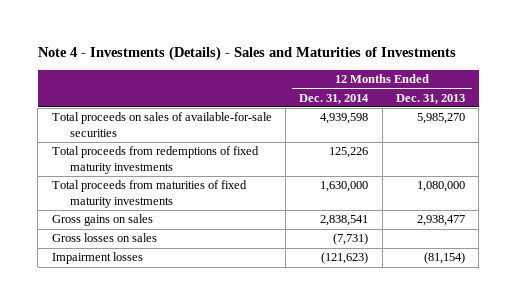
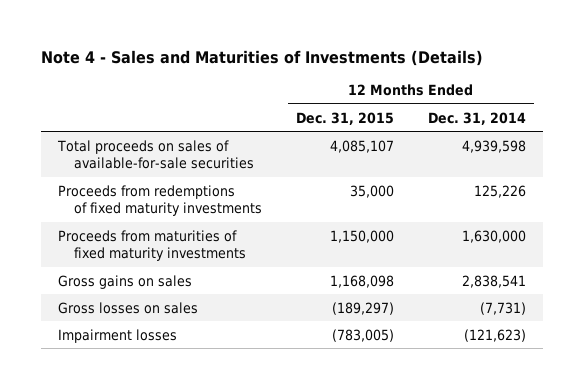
[37,46,456,62] Note 4 - Investments (Details) - Sales and Maturities of Investments -> [40,49,483,66] Note 4 - Sales and Maturities of Investments (Details)
[395,93,465,104] Dec. 31, 2013 -> none
none -> [296,111,395,125] Dec. 31, 2015
[51,146,259,174] Total proceeds from redemptions of fixed maturity investments -> [57,184,263,217] Proceeds from redemptions of fixed maturity investments
[51,180,247,208] Total proceeds from maturities of fixed maturity investments -> [57,229,247,262] Proceeds from maturities of fixed maturity investments

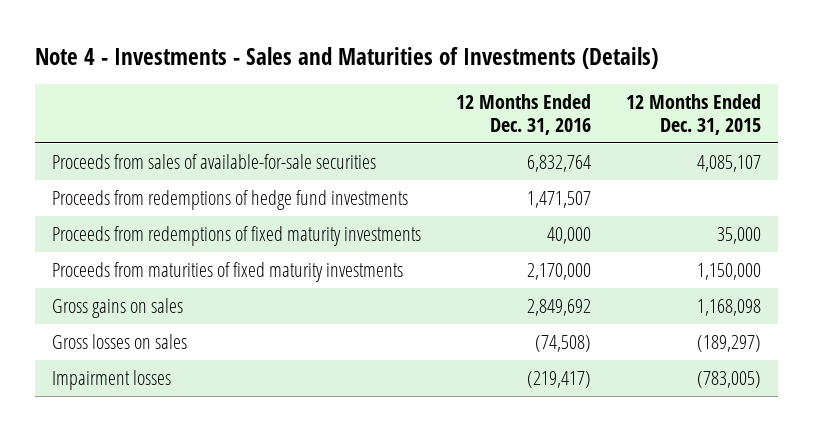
[40,49,483,66] Note 4 - Sales and Maturities of Investments (Details) -> [34,46,658,69] Note 4 - Investments - Sales and Maturities of Investments (Details)
[427,111,526,125] Dec. 31, 2014 -> none
none -> [455,94,591,135] 12 Months Ended Dec. 31, 2016
[56,139,255,170] Total proceeds on sales of available-for-sale securities -> [52,153,377,169] Proceeds from sales of available-for-sale securities
none -> [52,189,409,210] Proceeds from redemptions of hedge fund investments

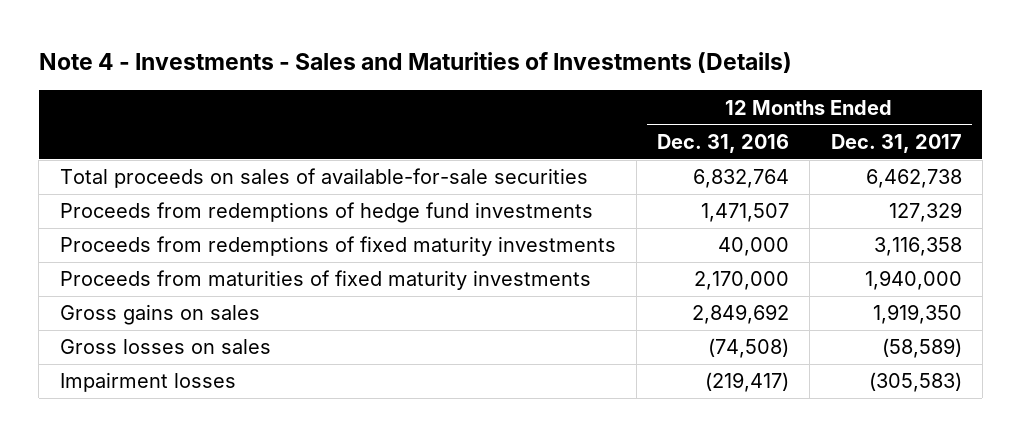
[625,94,761,135] 12 Months Ended Dec. 31, 2015 -> none
none -> [830,133,962,153] Dec. 31, 2017
[52,153,377,169] Proceeds from sales of available-for-sale securities -> [59,168,588,189] Total proceeds on sales of available-for-sale securities

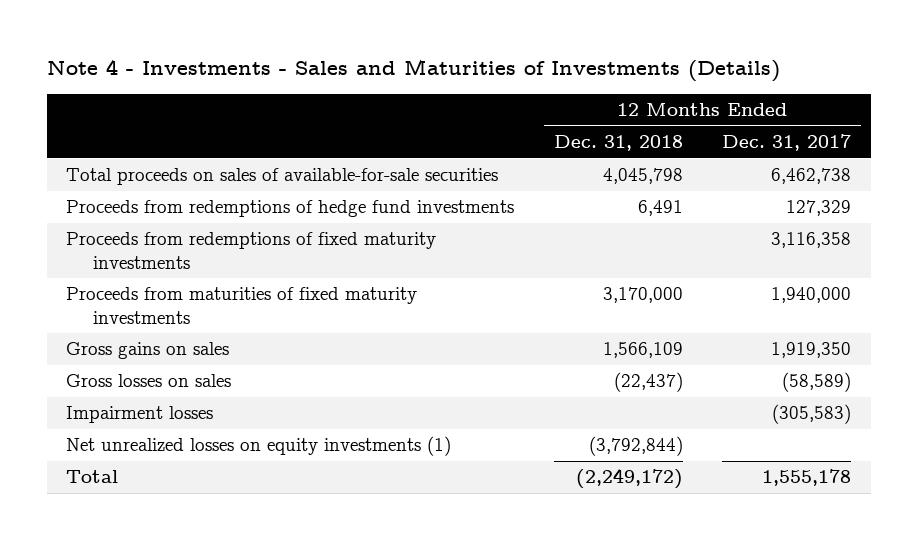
[657,133,790,153] Dec. 31, 2016 -> none
none -> [553,134,683,151] Dec. 31, 2018
none -> [66,436,452,457] Net unrealized losses on equity investments (1)
none -> [66,470,119,484] Total

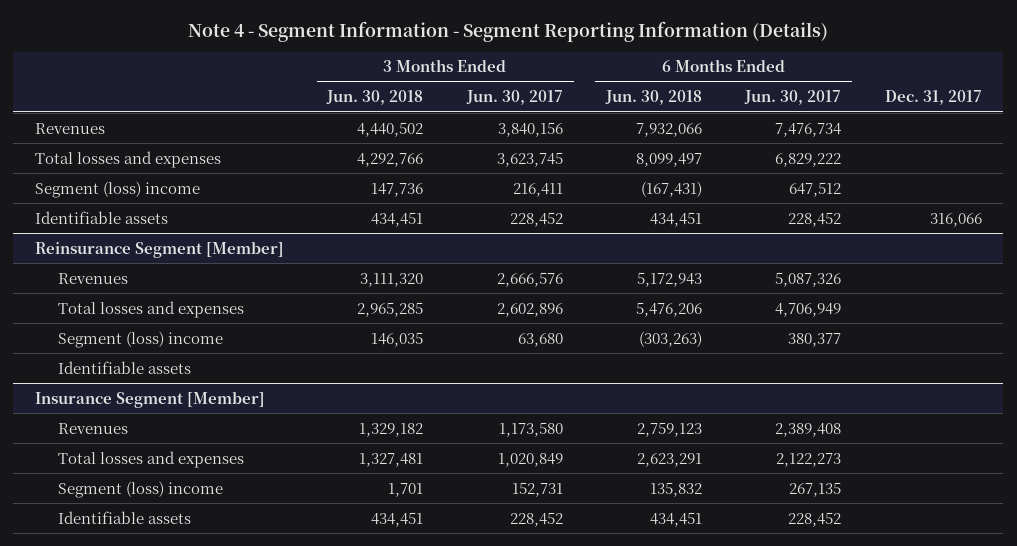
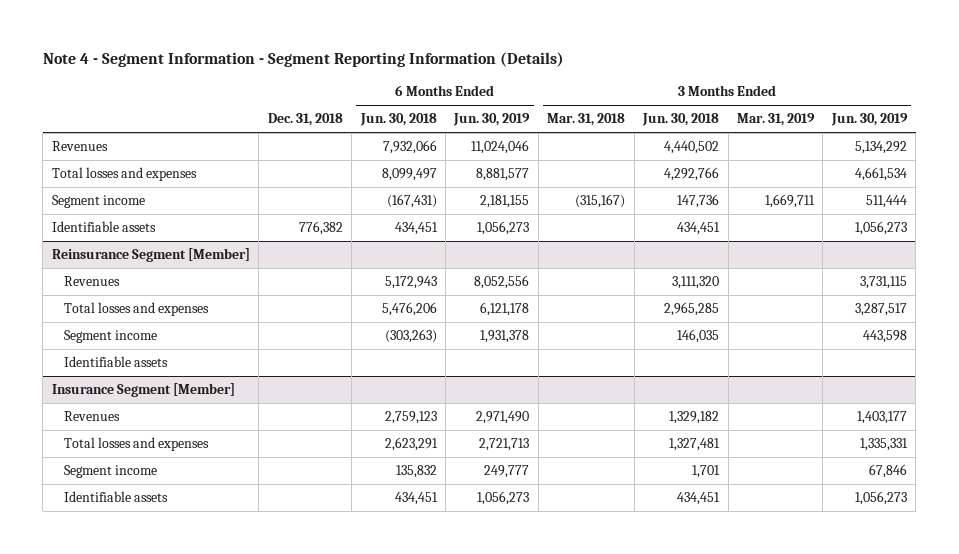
[465,90,563,106] Jun. 30, 2017 -> none
[744,90,842,106] Jun. 30, 2017 -> none
[884,90,982,106] Dec. 31, 2017 -> none
none -> [267,113,343,127] Dec. 31, 2018
none -> [453,113,531,127] Jun. 30, 2019
none -> [547,113,626,127] Mar. 31, 2018
none -> [736,113,815,127] Mar. 31, 2019
none -> [830,113,908,127] Jun. 30, 2019
[35,180,201,198] Segment (loss) income -> [51,195,145,209] Segment income
[58,330,224,348] Segment (loss) income -> [63,330,157,344] Segment income
[58,480,224,498] Segment (loss) income -> [63,465,157,479] Segment income

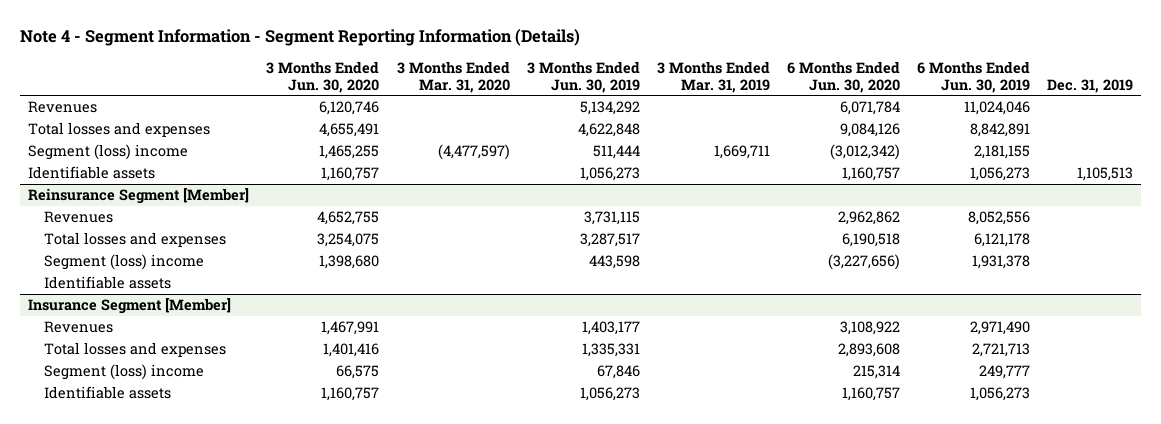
[267,113,343,127] Dec. 31, 2018 -> none
[359,113,437,127] Jun. 30, 2018 -> none
[547,113,626,127] Mar. 31, 2018 -> none
[642,113,720,127] Jun. 30, 2018 -> none
none -> [266,60,380,93] 3 Months Ended Jun. 30, 2020
none -> [396,60,510,93] 3 Months Ended Mar. 31, 2020
none -> [786,60,900,93] 6 Months Ended Jun. 30, 2020
none -> [1046,78,1133,93] Dec. 31, 2019
[476,168,530,182] 8,881,577 -> [969,123,1030,138] 8,842,891
[854,167,907,182] 4,661,534 -> [577,123,640,138] 4,622,848
[51,195,145,209] Segment income -> [28,144,189,161] Segment (loss) income
[63,330,157,344] Segment income -> [44,254,205,271] Segment (loss) income
[63,465,157,479] Segment income -> [44,364,205,381] Segment (loss) income

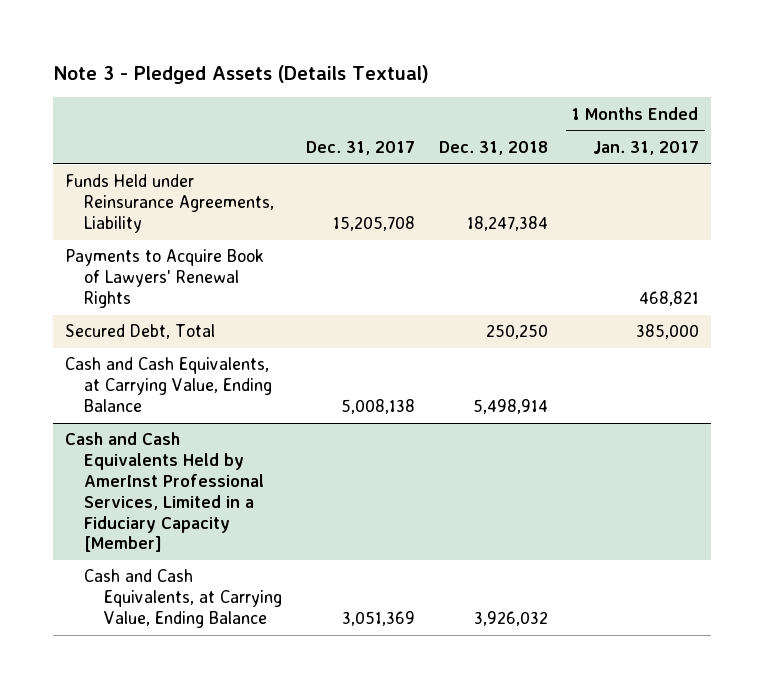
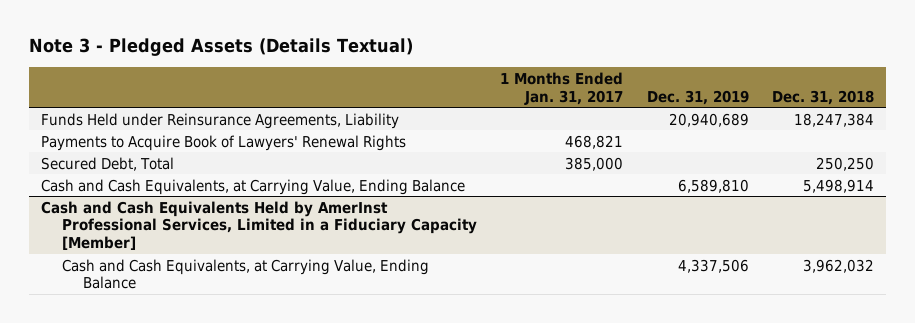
[305,140,415,155] Dec. 31, 2017 -> none
none -> [646,89,749,105] Dec. 31, 2019
[473,611,548,627] 3,926,032 -> [802,258,874,273] 3,962,032

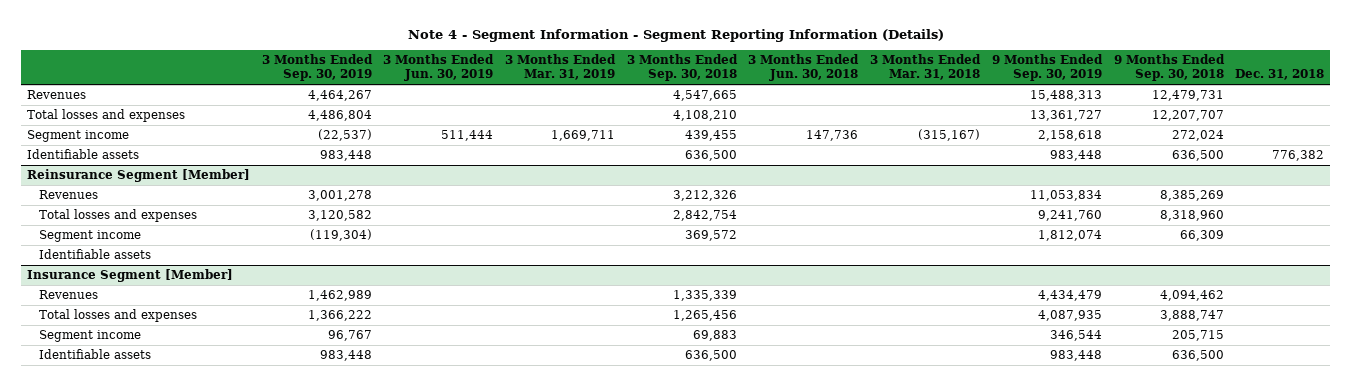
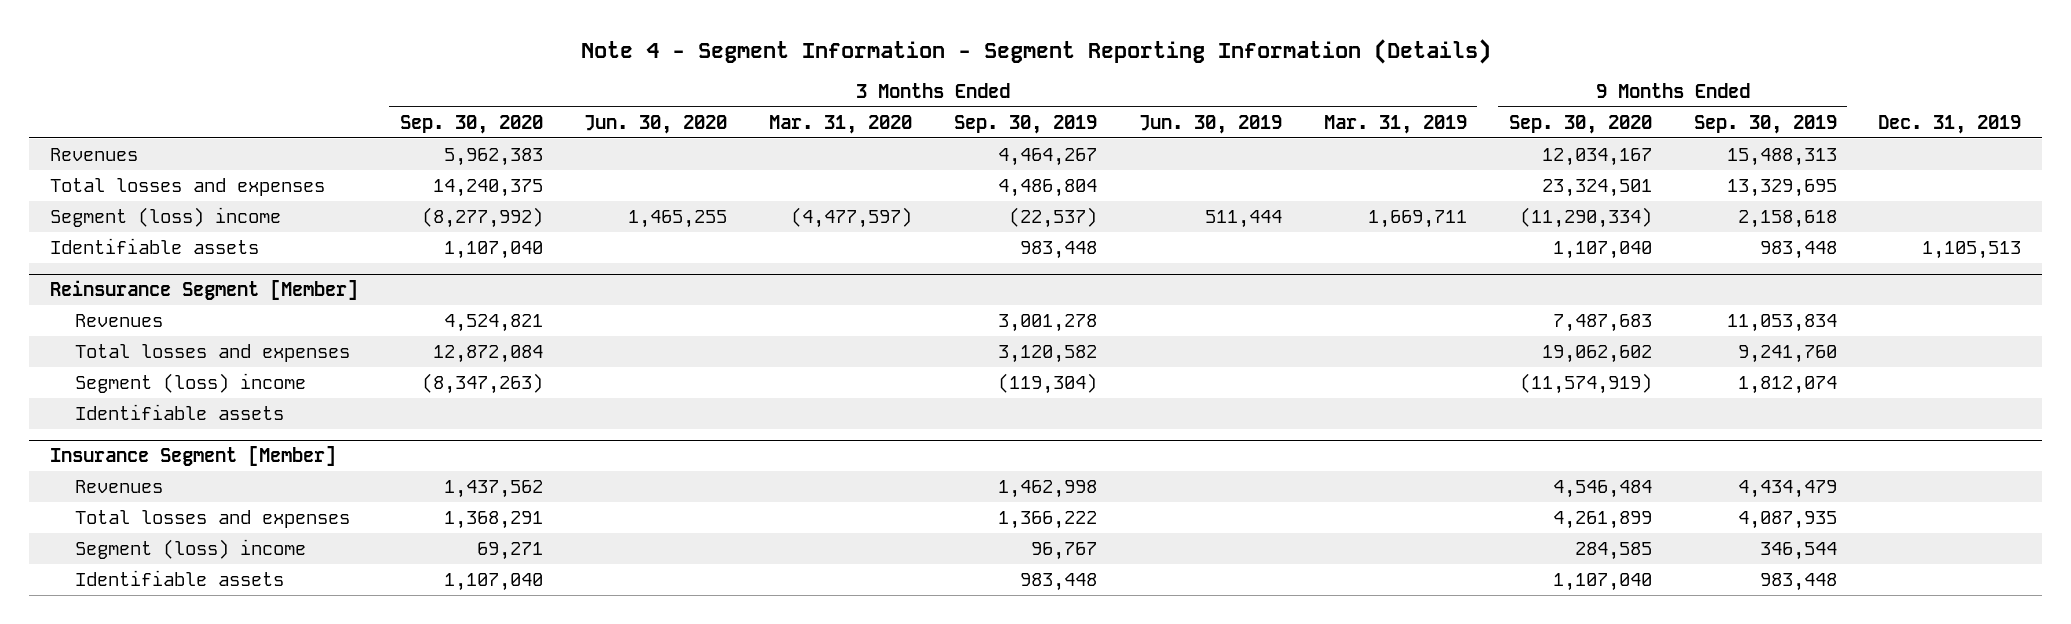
[626,54,738,82] 3 Months Ended Sep. 30, 2018 -> none
[748,54,860,82] 3 Months Ended Jun. 30, 2018 -> none
[870,54,982,81] 3 Months Ended Mar. 31, 2018 -> none
[1113,54,1225,82] 9 Months Ended Sep. 30, 2018 -> none
[1235,69,1325,81] Dec. 31, 2018 -> none
none -> [399,114,543,134] Sep. 30, 2020
none -> [584,114,728,134] Jun. 30, 2020
none -> [769,114,913,134] Mar. 31, 2020
none -> [1508,114,1652,134] Sep. 30, 2020
none -> [1878,114,2022,134] Dec. 31, 2019
[1029,110,1102,122] 13,361,727 -> [1726,178,1837,197] 13,329,695
[26,130,129,143] Segment income -> [49,206,281,227] Segment (loss) income
[39,230,142,243] Segment income -> [74,372,306,393] Segment (loss) income
[307,290,372,302] 1,462,989 -> [998,479,1098,498] 1,462,998
[39,330,142,343] Segment income -> [74,538,306,559] Segment (loss) income

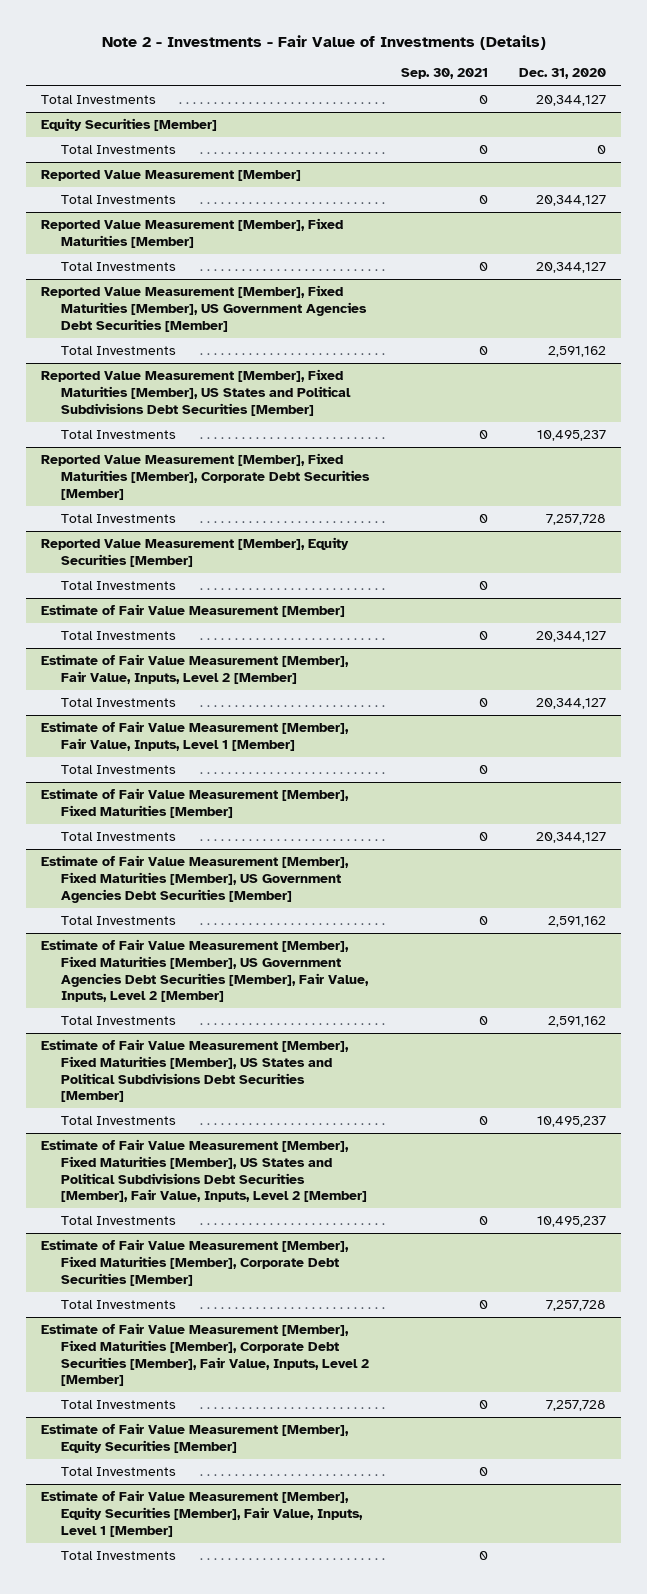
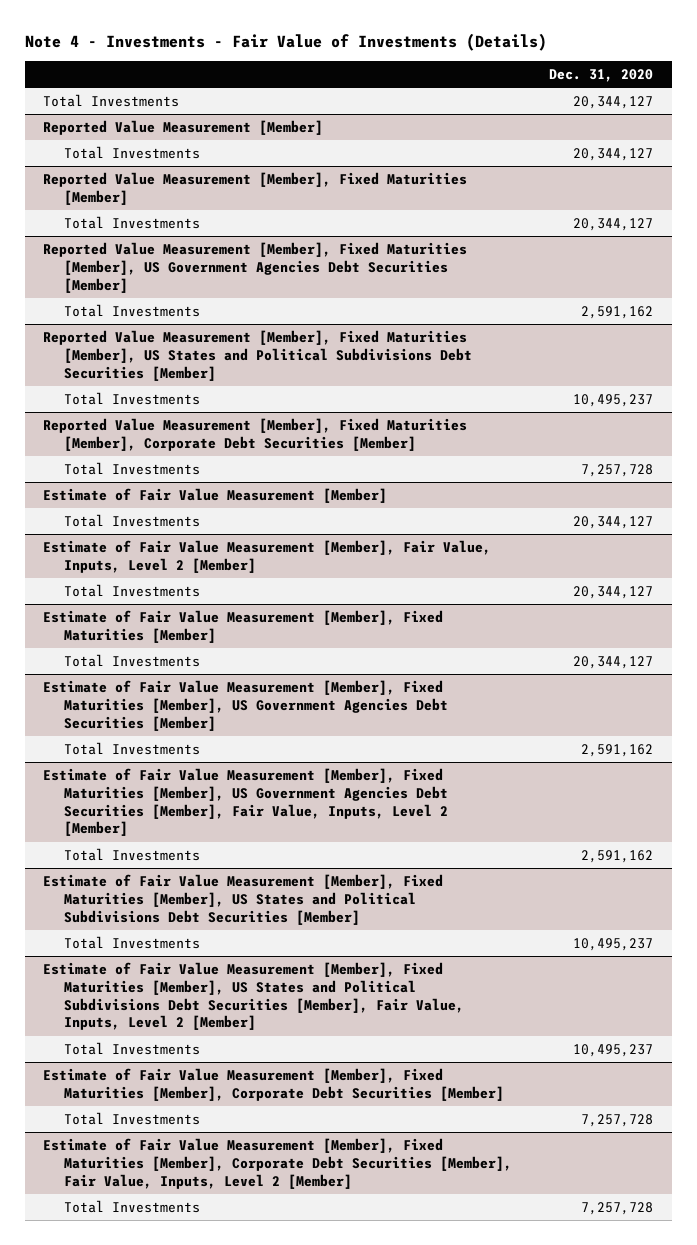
[101,34,546,50] Note 2 - Investments - Fair Value of Investments (Details) -> [24,32,547,51] Note 4 - Investments - Fair Value of Investments (Details)
[400,68,488,80] Sep. 30, 2021 -> none
[41,118,218,132] Equity Securities [Member] -> none
[61,145,177,155] Total Investments -> none
[41,537,350,567] Reported Value Measurement [Member], Equity Securities [Member] -> none
[61,581,177,591] Total Investments -> none
[41,721,350,751] Estimate of Fair Value Measurement [Member], Fair Value, Inputs, Level 1 [Member] -> none
[61,765,177,775] Total Investments -> none
[41,1423,350,1453] Estimate of Fair Value Measurement [Member], Equity Securities [Member] -> none
[61,1467,177,1477] Total Investments -> none
[41,1490,364,1537] Estimate of Fair Value Measurement [Member], Equity Securities [Member], Fair Value, Inputs, Level 1 [Member] -> none
[61,1551,177,1561] Total Investments -> none

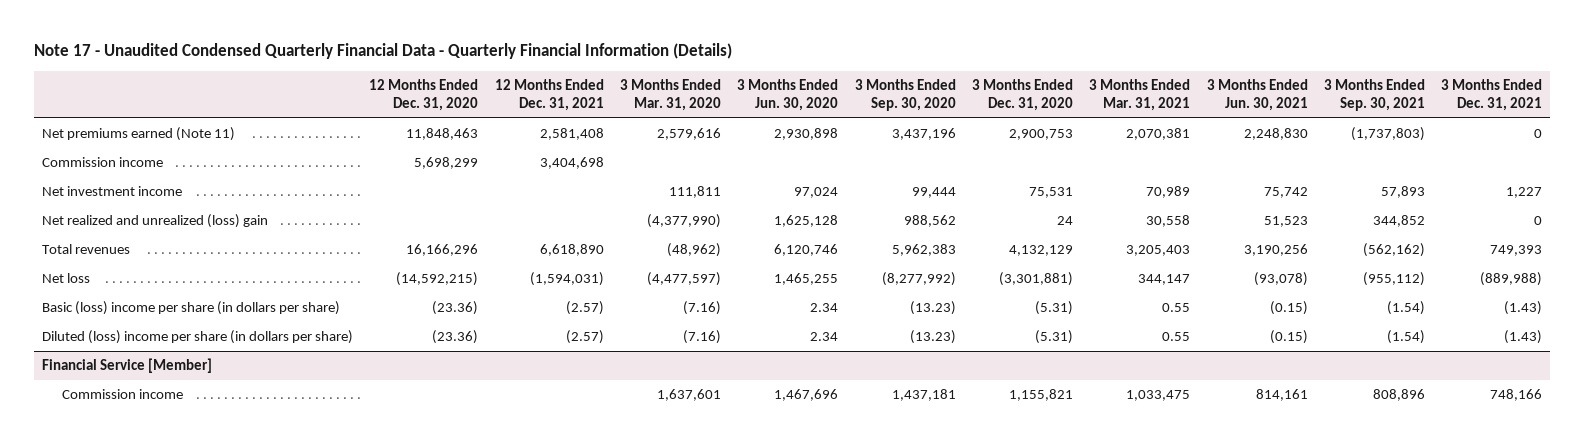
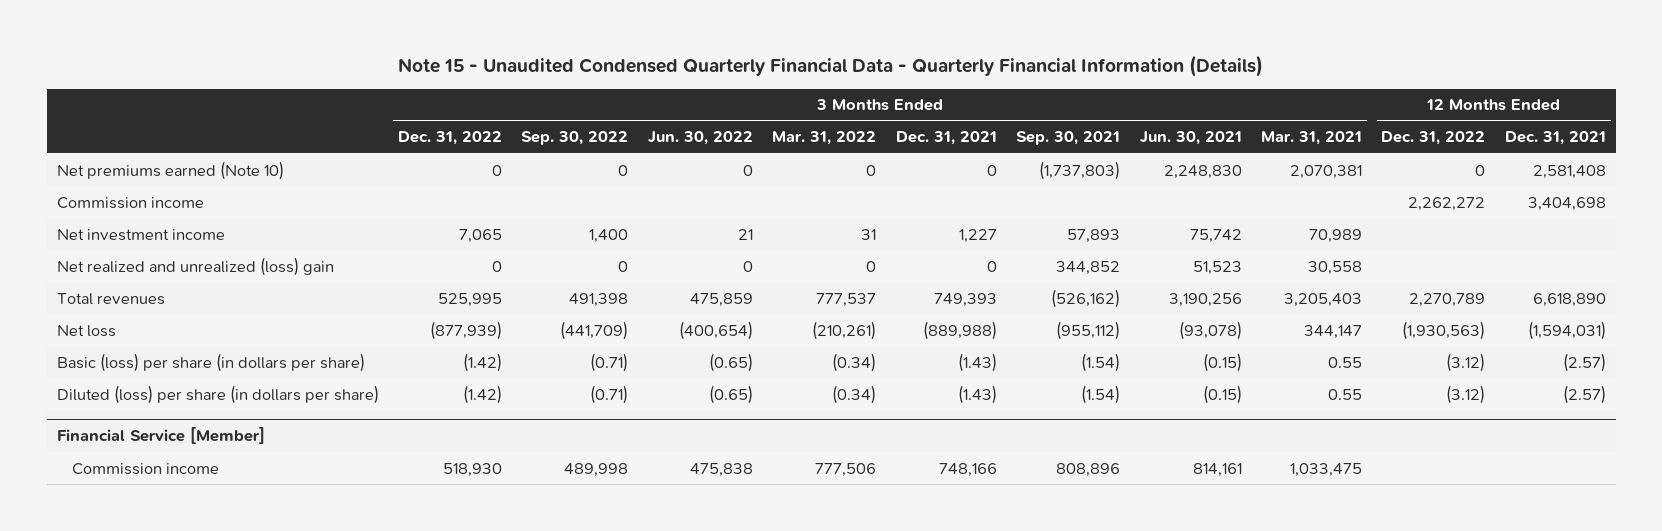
[33,43,732,60] Note 17 - Unaudited Condensed Quarterly Financial Data - Quarterly Financial Information (Details) -> [398,55,1264,78] Note 15 - Unaudited Condensed Quarterly Financial Data - Quarterly Financial Information (Details)
[369,78,479,111] 12 Months Ended Dec. 31, 2020 -> none
[620,78,722,111] 3 Months Ended Mar. 31, 2020 -> none
[737,78,839,111] 3 Months Ended Jun. 30, 2020 -> none
[854,78,956,111] 3 Months Ended Sep. 30, 2020 -> none
[972,78,1074,111] 3 Months Ended Dec. 31, 2020 -> none
none -> [398,131,503,146] Dec. 31, 2022
none -> [521,131,629,146] Sep. 30, 2022
none -> [647,131,753,146] Jun. 30, 2022
none -> [772,131,877,146] Mar. 31, 2022
none -> [1381,131,1486,146] Dec. 31, 2022
[42,127,236,142] Net premiums earned (Note 11) -> [56,160,284,180] Net premiums earned (Note 10)
[1362,243,1425,258] (562,162) -> [1051,288,1121,308] (526,162)
[42,301,341,316] Basic (loss) income per share (in dollars per share) -> [56,352,365,372] Basic (loss) per share (in dollars per share)
[42,330,354,345] Diluted (loss) income per share (in dollars per share) -> [56,384,379,404] Diluted (loss) per share (in dollars per share)

